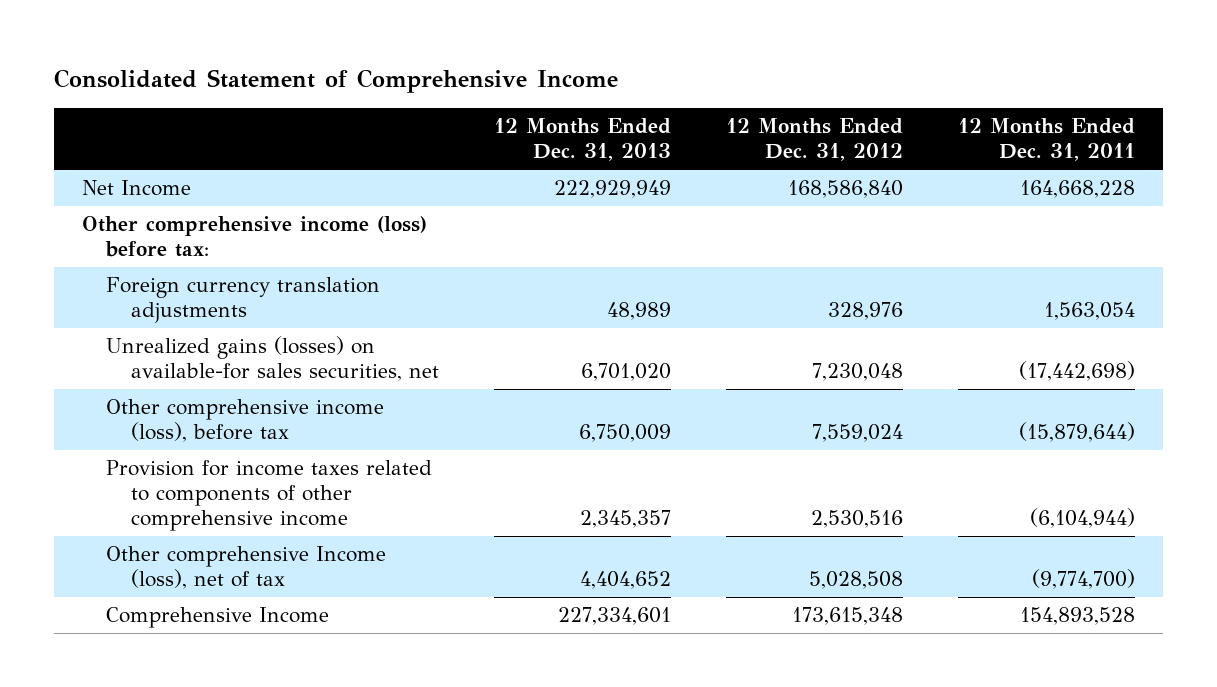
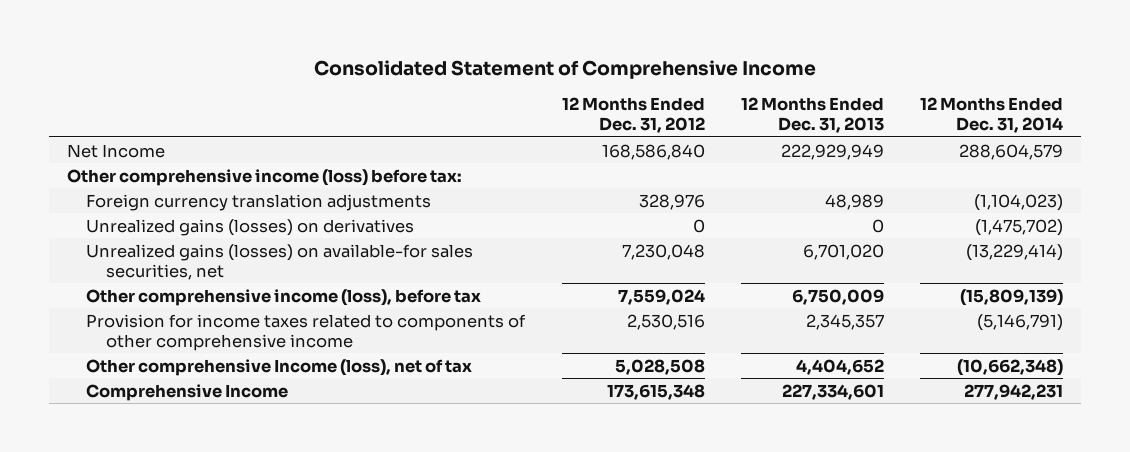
[957,118,1135,162] 12 Months Ended Dec. 31, 2011 -> none
none -> [919,97,1063,133] 12 Months Ended Dec. 31, 2014
none -> [86,218,415,236] Unrealized gains (losses) on derivatives

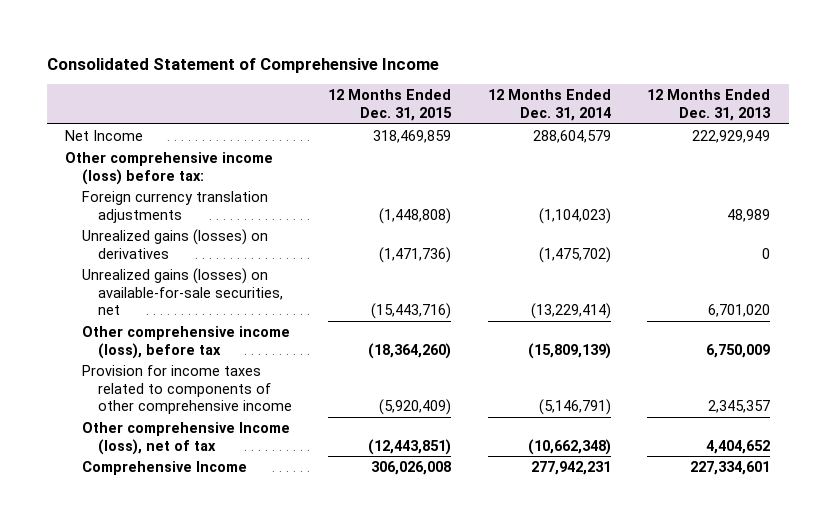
[561,97,705,133] 12 Months Ended Dec. 31, 2012 -> none
none -> [328,89,453,121] 12 Months Ended Dec. 31, 2015
[86,243,474,280] Unrealized gains (losses) on available-for sales securities, net -> [81,268,283,316] Unrealized gains (losses) on available-for-sale securities, net

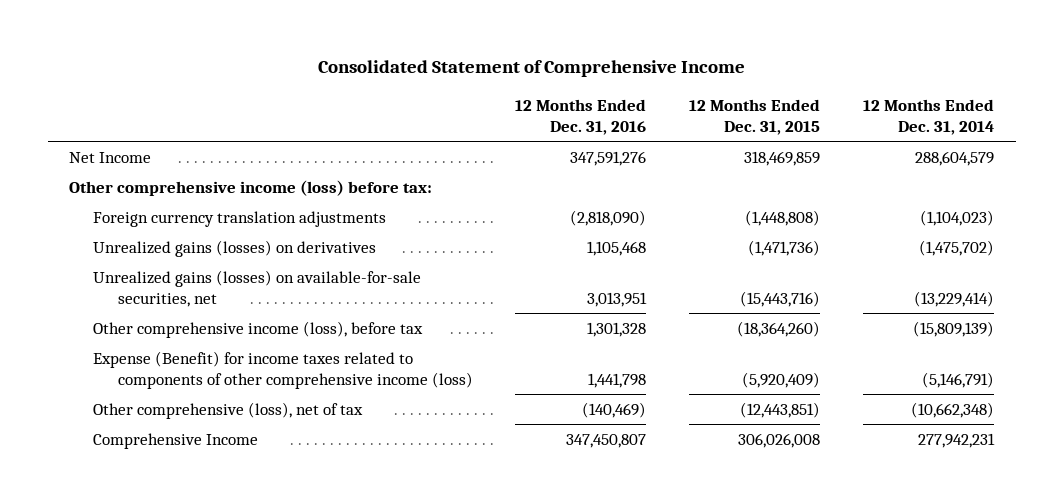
[647,89,772,121] 12 Months Ended Dec. 31, 2013 -> none
none -> [515,98,647,135] 12 Months Ended Dec. 31, 2016
[81,365,292,415] Provision for income taxes related to components of other comprehensive income -> [93,350,473,389] Expense (Benefit) for income taxes related to components of other comprehensive income (loss)
[81,422,290,455] Other comprehensive Income (loss), net of tax -> [93,401,364,419] Other comprehensive (loss), net of tax

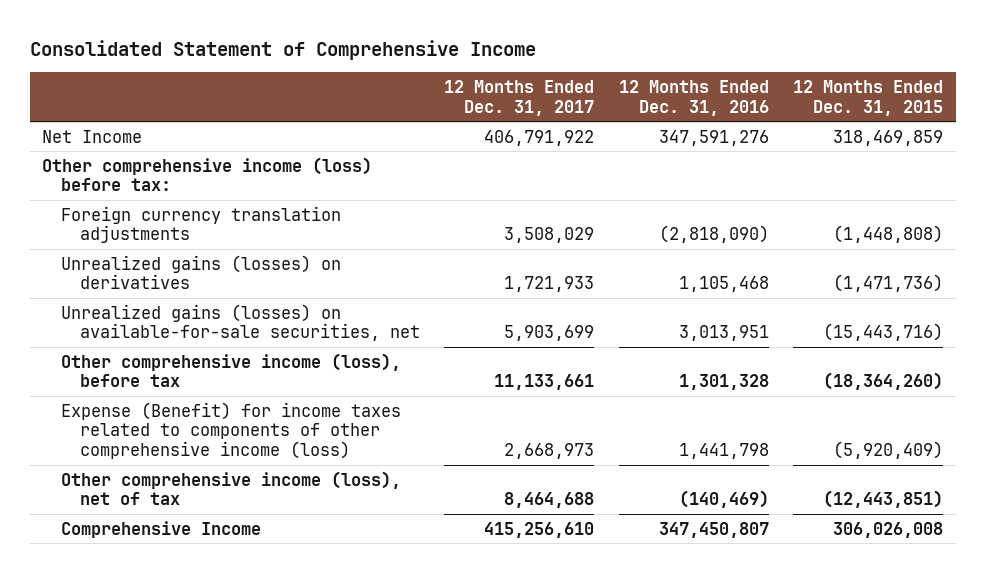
[863,98,995,135] 12 Months Ended Dec. 31, 2014 -> none
none -> [444,79,595,116] 12 Months Ended Dec. 31, 2017
[93,401,364,419] Other comprehensive (loss), net of tax -> [61,470,402,506] Other comprehensive income (loss), net of tax

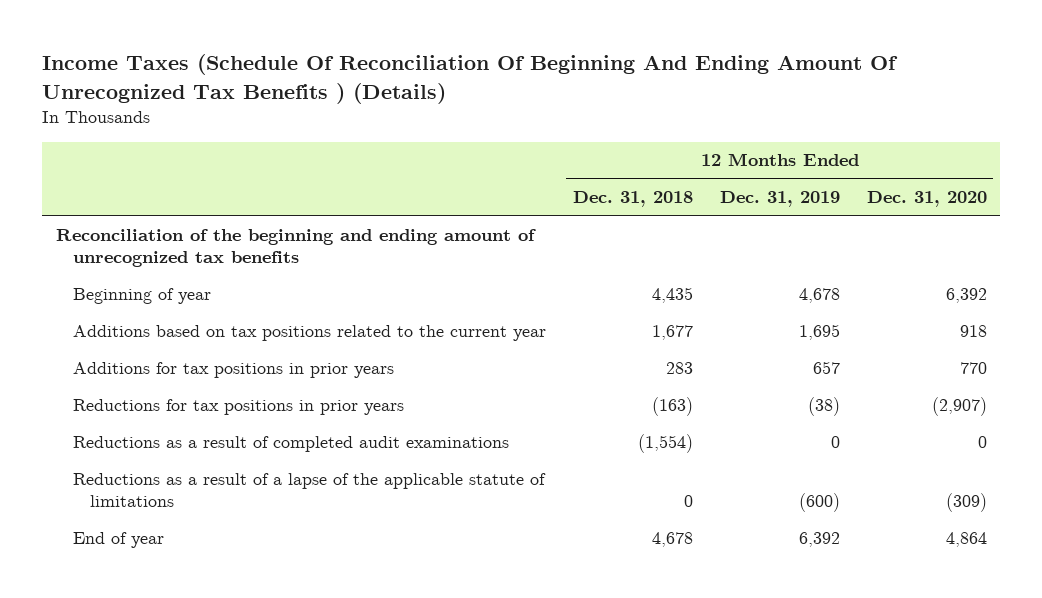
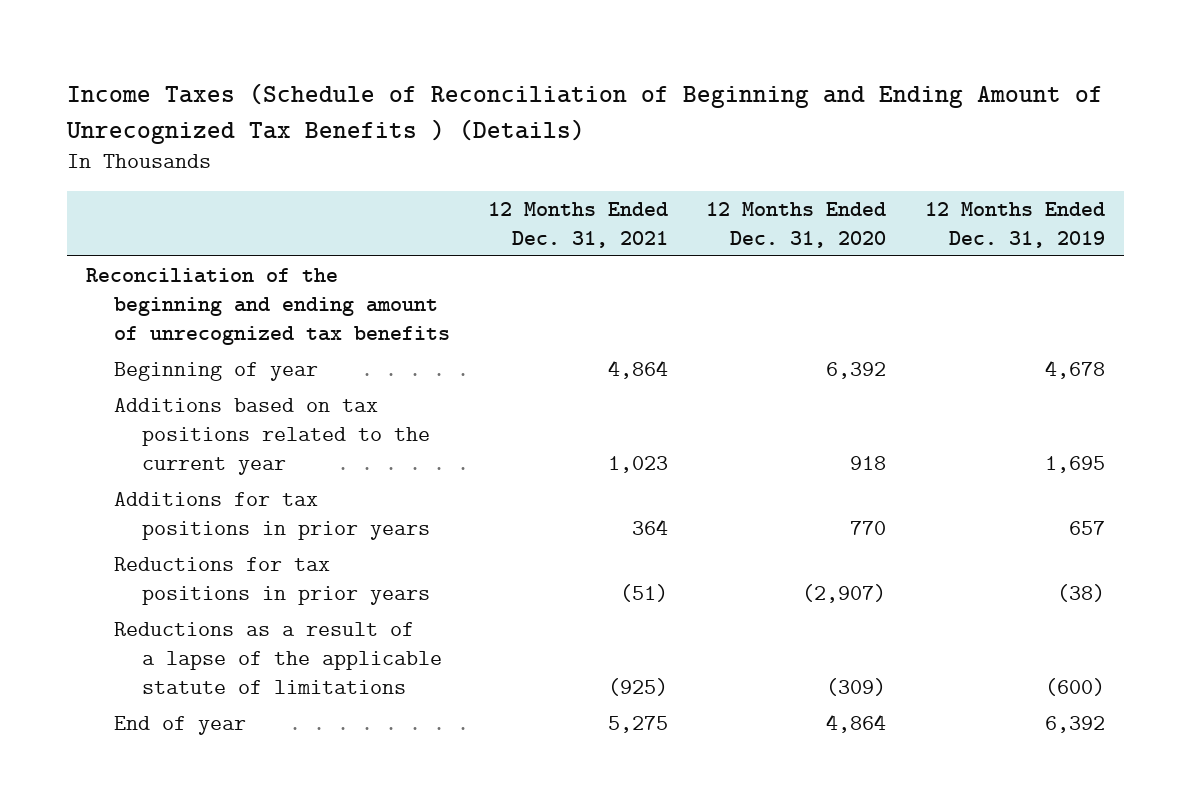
[42,54,899,104] Income Taxes (Schedule Of Reconciliation Of Beginning And Ending Amount Of Unrecognized Tax Benefits ) (Details) -> [66,83,1104,144] Income Taxes (Schedule of Reconciliation of Beginning and Ending Amount of Unrecognized Tax Benefits ) (Details)
[572,190,693,207] Dec. 31, 2018 -> none
none -> [488,201,669,248] 12 Months Ended Dec. 31, 2021
[72,435,509,452] Reductions as a result of completed audit examinations -> none

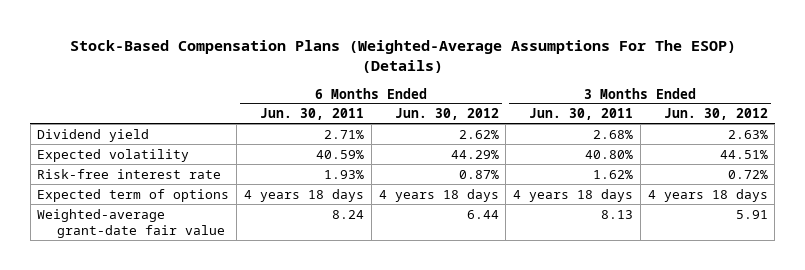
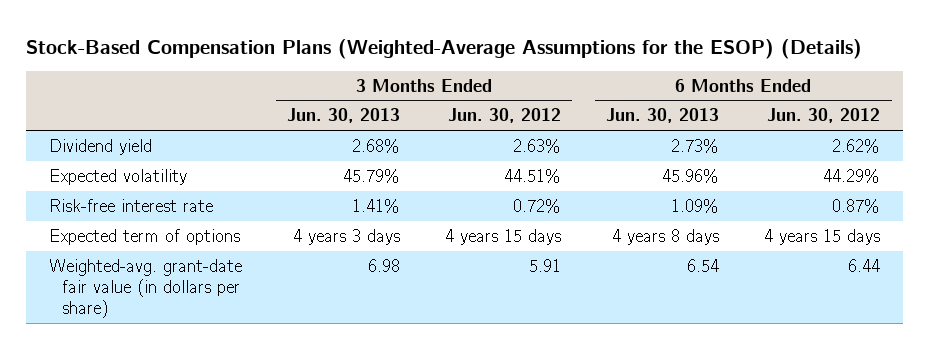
[69,39,736,74] Stock-Based Compensation Plans (Weighted-Average Assumptions For The ESOP) (Details) -> [26,38,863,59] Stock-Based Compensation Plans (Weighted-Average Assumptions for the ESOP) (Details)
[259,108,364,121] Jun. 30, 2011 -> none
[529,108,634,121] Jun. 30, 2011 -> none
none -> [287,108,401,124] Jun. 30, 2013
none -> [606,108,720,124] Jun. 30, 2013
[378,188,499,202] 4 years 18 days -> [764,228,881,245] 4 years 15 days
[647,188,768,202] 4 years 18 days -> [445,228,562,245] 4 years 15 days
[37,208,225,238] Weighted-average grant-date fair value -> [48,258,242,319] Weighted-avg. grant-date fair value (in dollars per share)

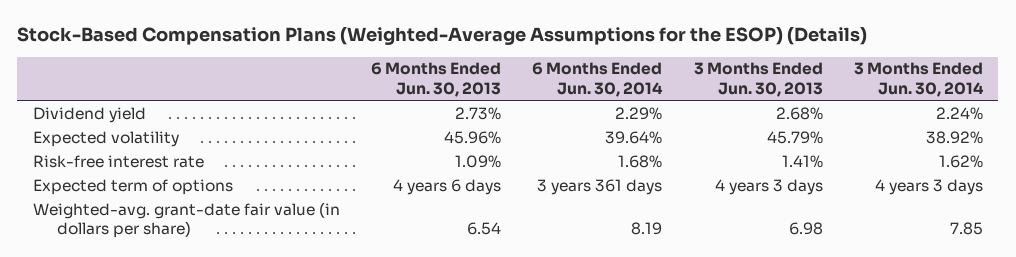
[448,108,562,124] Jun. 30, 2012 -> none
[767,108,881,124] Jun. 30, 2012 -> none
none -> [532,62,664,98] 6 Months Ended Jun. 30, 2014
none -> [853,62,984,98] 3 Months Ended Jun. 30, 2014
[612,228,720,245] 4 years 8 days -> [393,178,502,195] 4 years 6 days

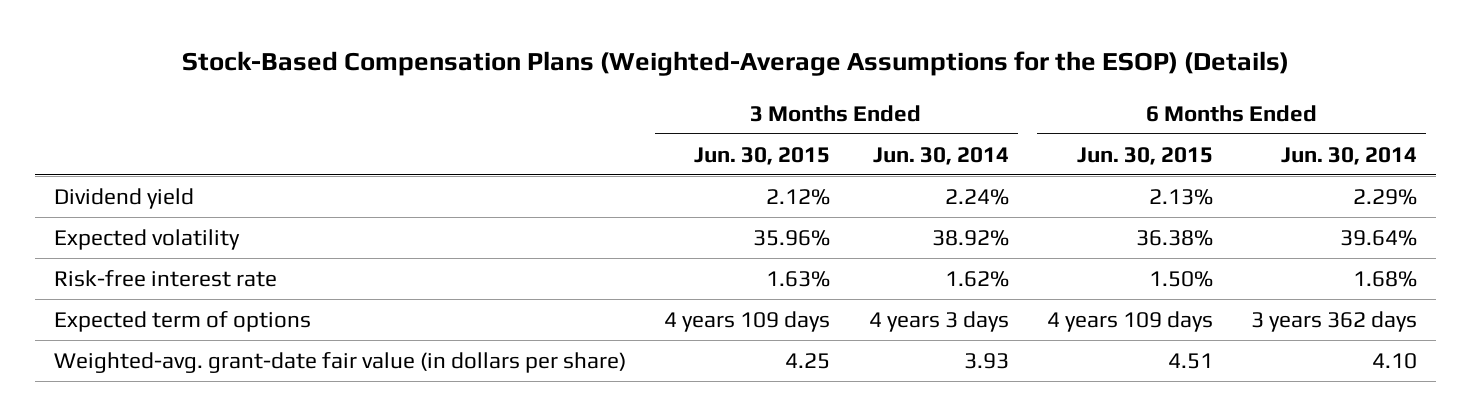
[371,62,502,98] 6 Months Ended Jun. 30, 2013 -> none
[693,62,823,98] 3 Months Ended Jun. 30, 2013 -> none
none -> [694,146,831,165] Jun. 30, 2015
none -> [1076,146,1213,165] Jun. 30, 2015
[537,178,663,195] 3 years 361 days -> [1250,310,1417,332] 3 years 362 days
[631,222,663,236] 8.19 -> [1371,352,1417,369] 4.10
[949,222,983,236] 7.85 -> [963,352,1009,369] 3.93

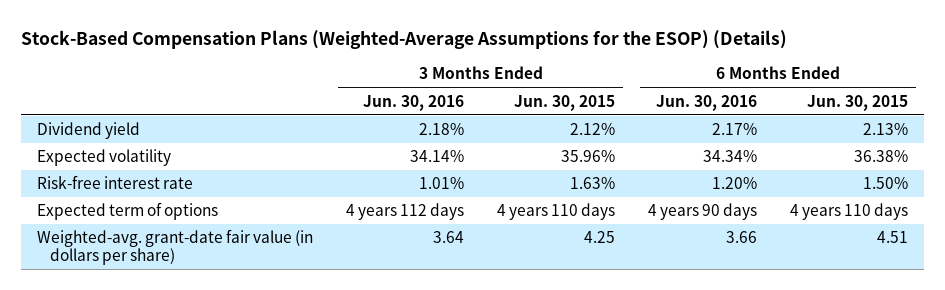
[872,146,1009,165] Jun. 30, 2014 -> none
[1280,146,1417,165] Jun. 30, 2014 -> none
none -> [363,94,465,111] Jun. 30, 2016
none -> [656,94,758,111] Jun. 30, 2016
[664,310,831,332] 4 years 109 days -> [497,203,616,221] 4 years 110 days
[1046,310,1213,332] 4 years 109 days -> [789,203,908,221] 4 years 110 days

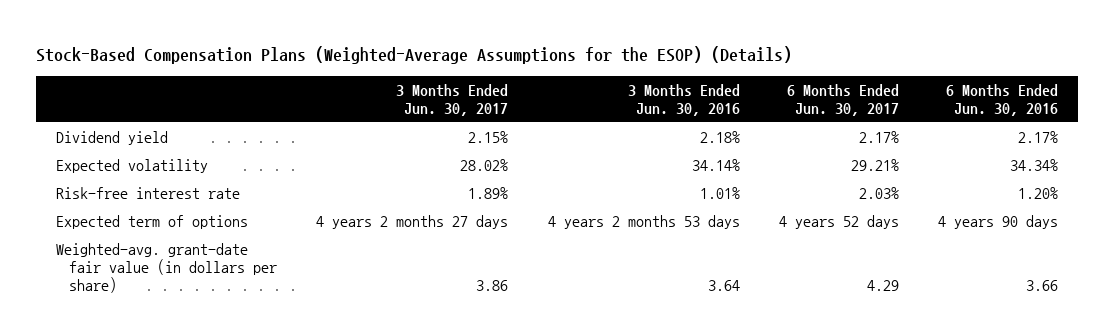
[514,94,616,111] Jun. 30, 2015 -> none
[806,94,908,111] Jun. 30, 2015 -> none
none -> [396,83,509,117] 3 Months Ended Jun. 30, 2017
none -> [786,83,899,117] 6 Months Ended Jun. 30, 2017
[346,203,465,221] 4 years 112 days -> [547,214,740,229] 4 years 2 months 53 days

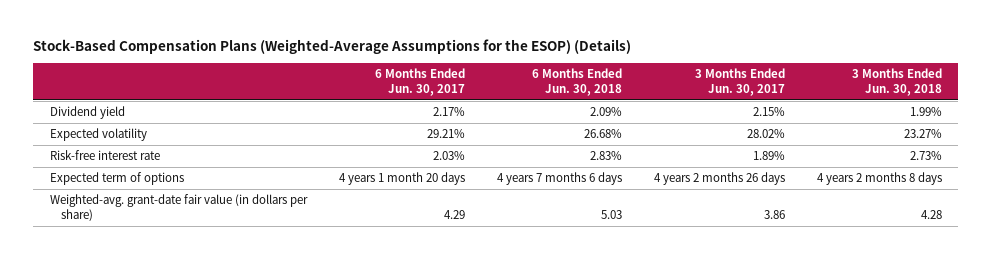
[627,83,740,117] 3 Months Ended Jun. 30, 2016 -> none
[946,83,1059,117] 6 Months Ended Jun. 30, 2016 -> none
none -> [531,68,622,96] 6 Months Ended Jun. 30, 2018
none -> [851,68,942,96] 3 Months Ended Jun. 30, 2018
[316,214,509,229] 4 years 2 months 27 days -> [653,172,785,186] 4 years 2 months 26 days
[778,214,899,229] 4 years 52 days -> [338,172,465,186] 4 years 1 month 20 days

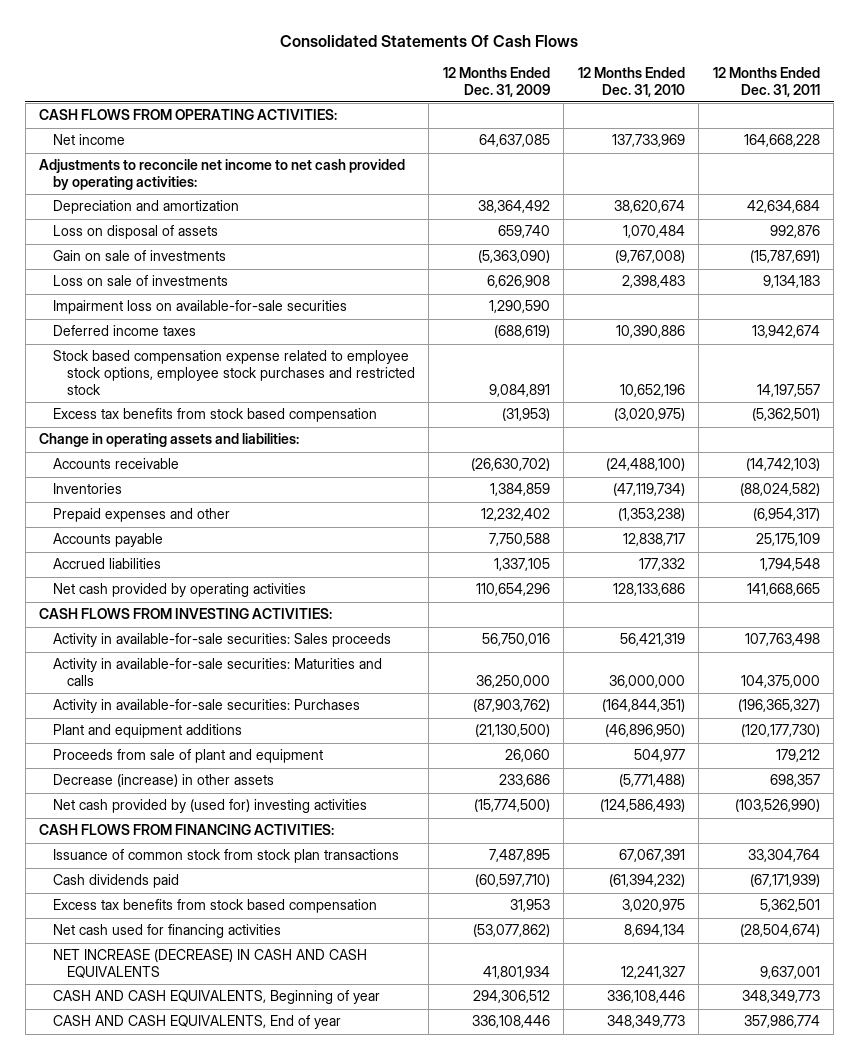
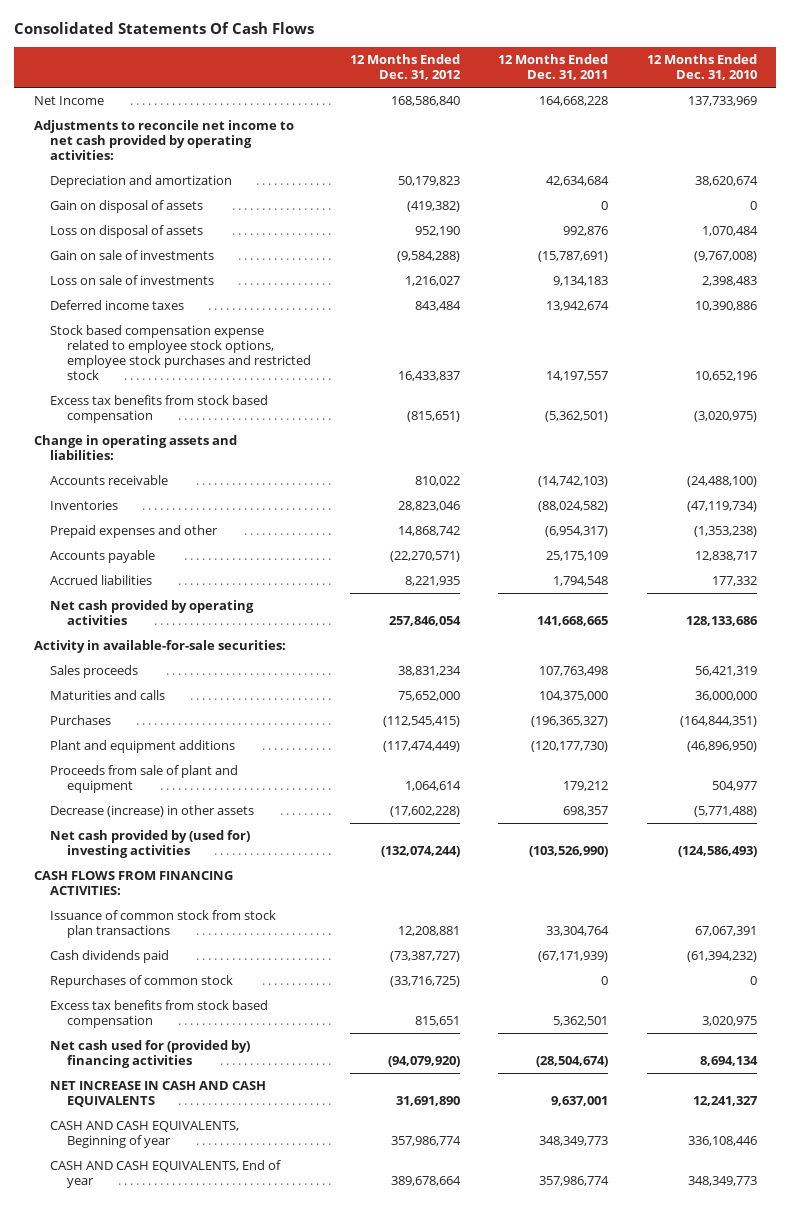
[442,66,550,97] 12 Months Ended Dec. 31, 2009 -> none
none -> [349,54,461,81] 12 Months Ended Dec. 31, 2012
[39,109,338,121] CASH FLOWS FROM OPERATING ACTIVITIES: -> none
[53,134,126,146] Net income -> [33,96,104,106] Net Income
none -> [50,200,204,214] Gain on disposal of assets
[53,300,348,315] Impairment loss on available-for-sale securities -> none
[39,608,333,620] CASH FLOWS FROM INVESTING ACTIVITIES: -> none
none -> [33,640,286,654] Activity in available-for-sale securities:
[53,633,392,648] Activity in available-for-sale securities: Sales proceeds -> [50,665,139,679] Sales proceeds
[53,658,383,687] Activity in available-for-sale securities: Maturities and calls -> [50,690,166,701] Maturities and calls
[53,699,361,714] Activity in available-for-sale securities: Purchases -> [50,715,112,726] Purchases
none -> [50,975,234,989] Repurchases of common stock
[53,924,282,939] Net cash used for financing activities -> [50,1040,251,1069] Net cash used for (provided by) financing activities
[53,949,368,979] NET INCREASE (DECREASE) IN CASH AND CASH EQUIVALENTS -> [50,1081,267,1108] NET INCREASE IN CASH AND CASH EQUIVALENTS

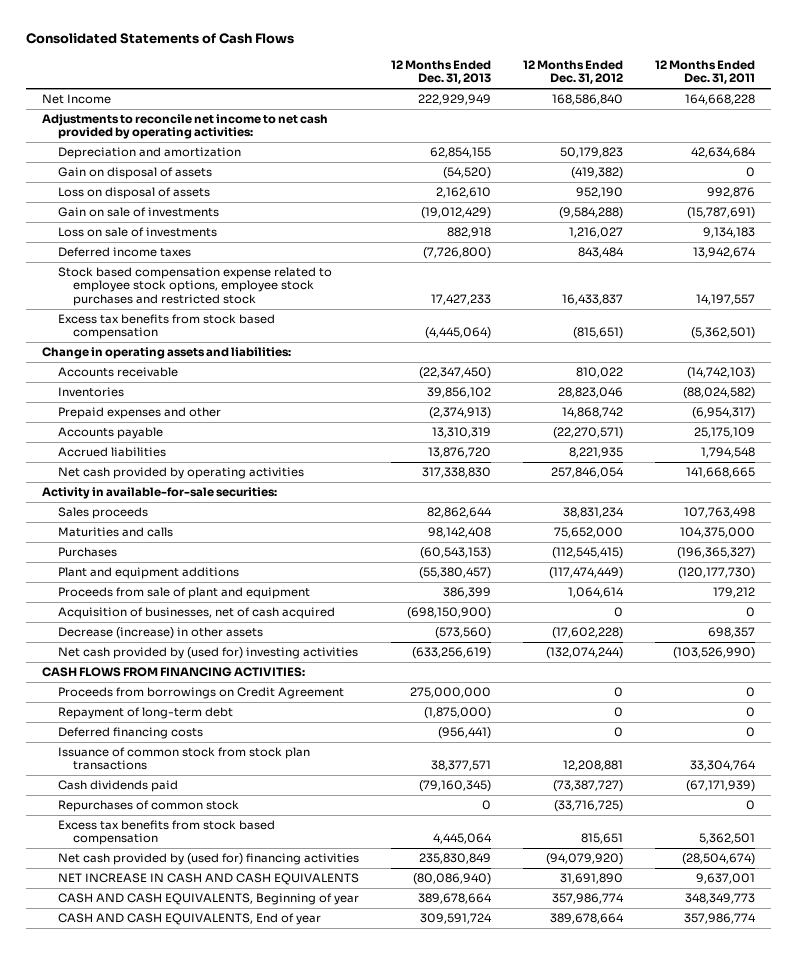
[14,22,315,35] Consolidated Statements Of Cash Flows -> [25,33,294,45] Consolidated Statements of Cash Flows
[646,54,757,81] 12 Months Ended Dec. 31, 2010 -> none
none -> [390,59,491,85] 12 Months Ended Dec. 31, 2013
none -> [57,607,335,620] Acquisition of businesses, net of cash acquired
none -> [57,687,344,700] Proceeds from borrowings on Credit Agreement
none -> [57,707,233,720] Repayment of long-term debt
none -> [57,727,203,740] Deferred financing costs
[50,1040,251,1069] Net cash used for (provided by) financing activities -> [57,853,359,866] Net cash provided by (used for) financing activities

